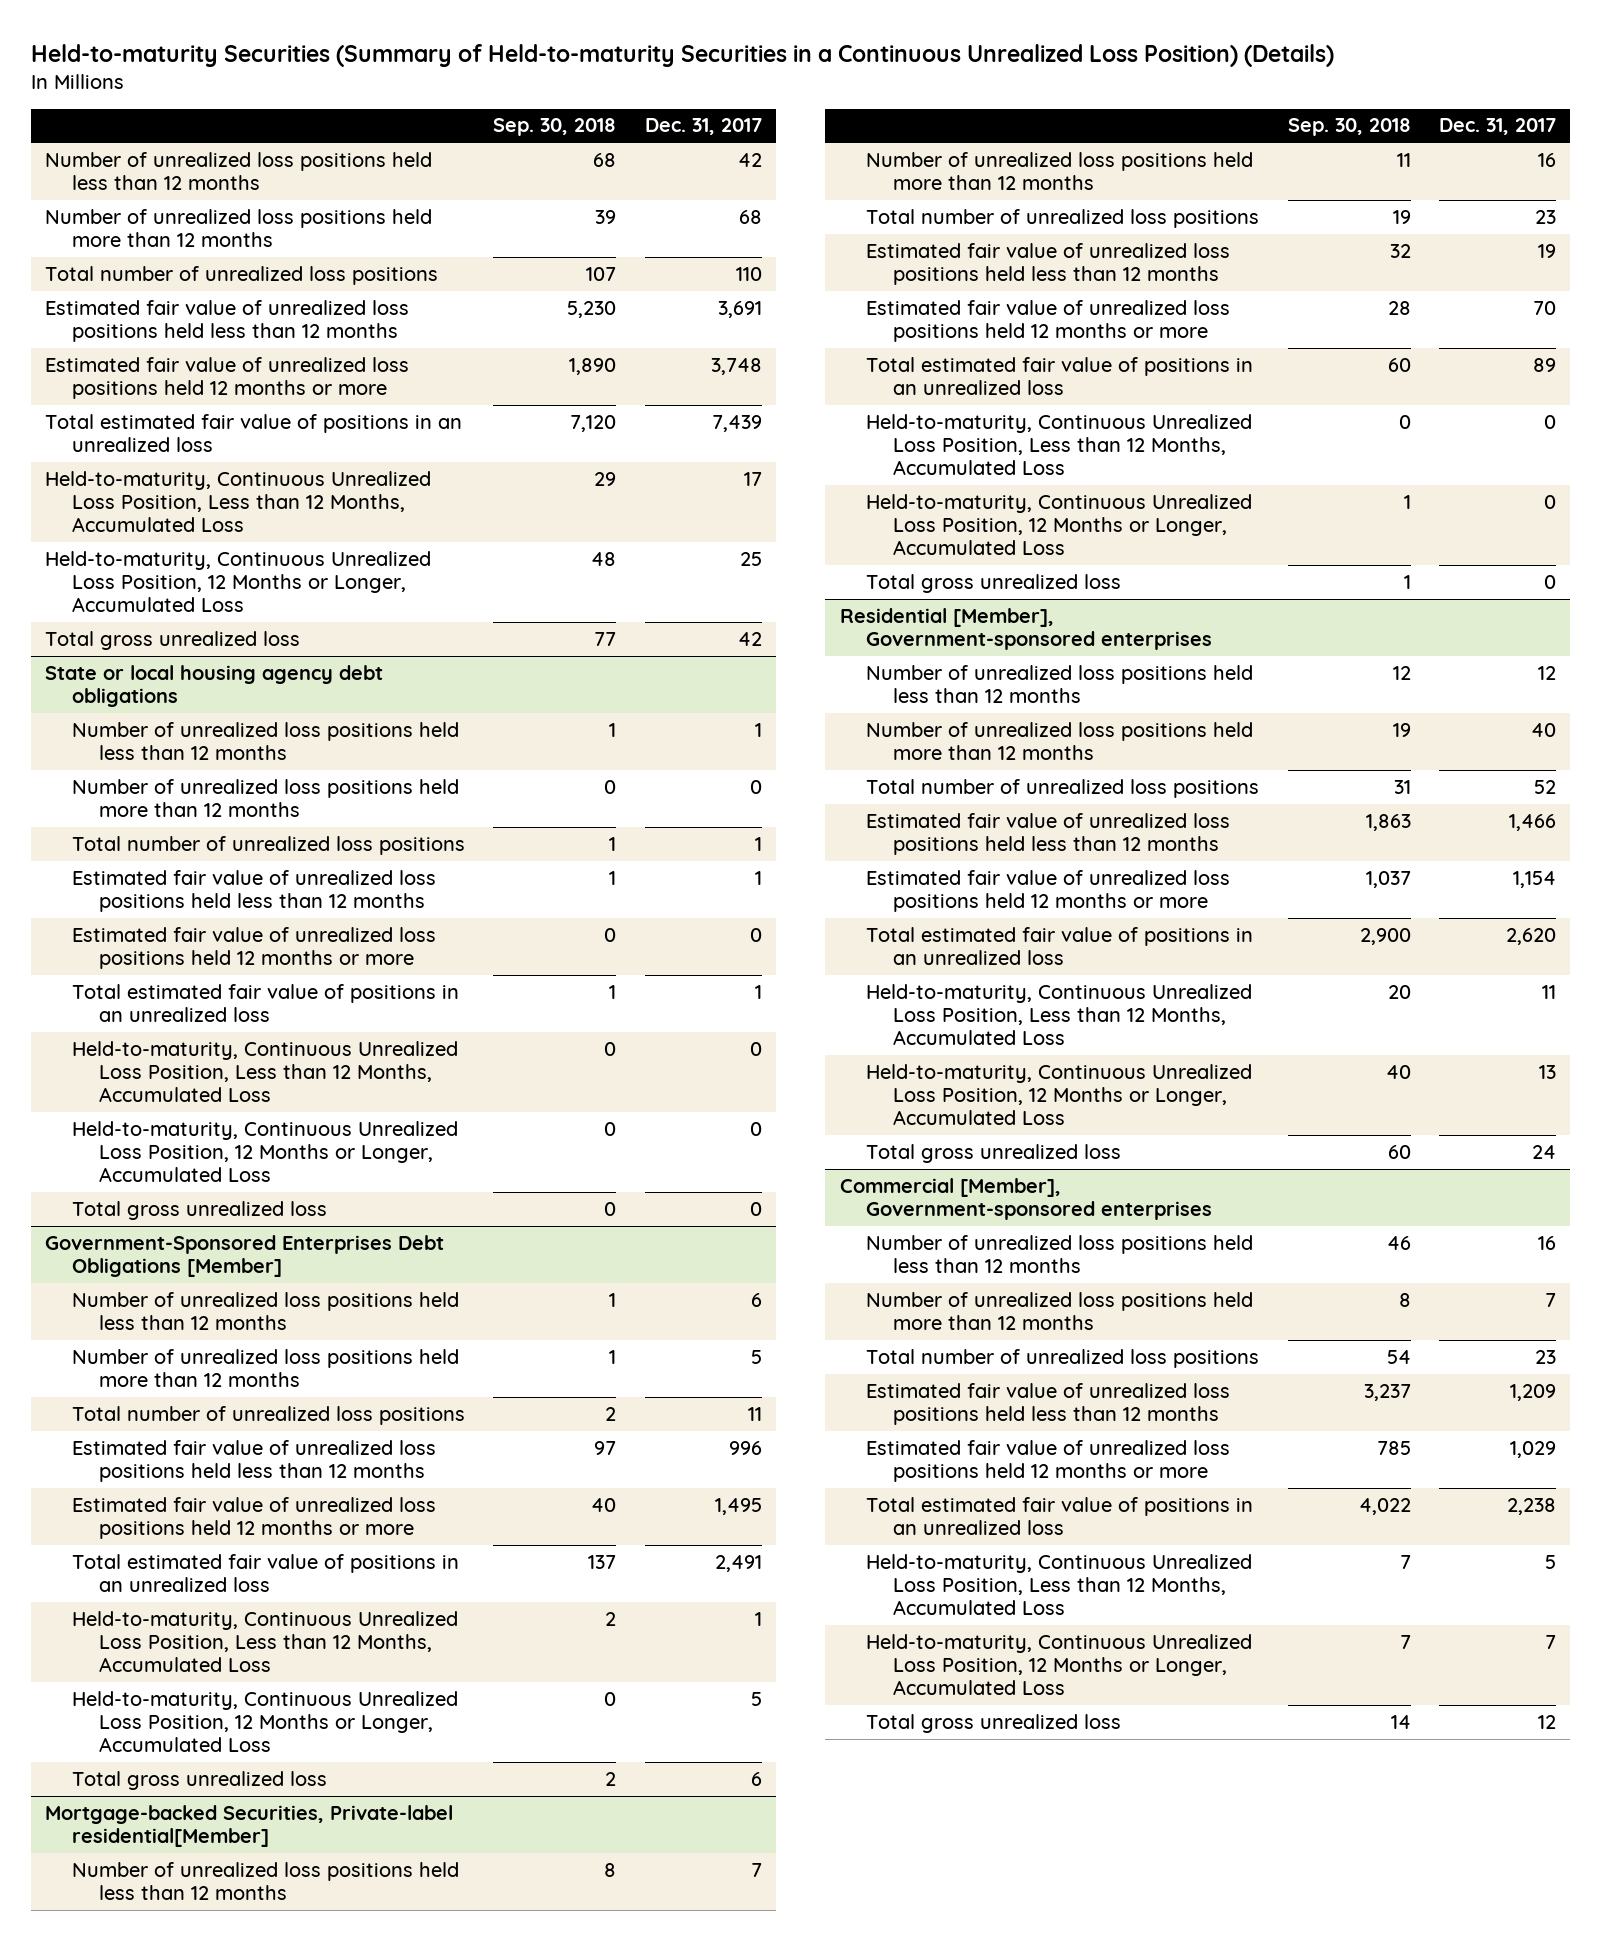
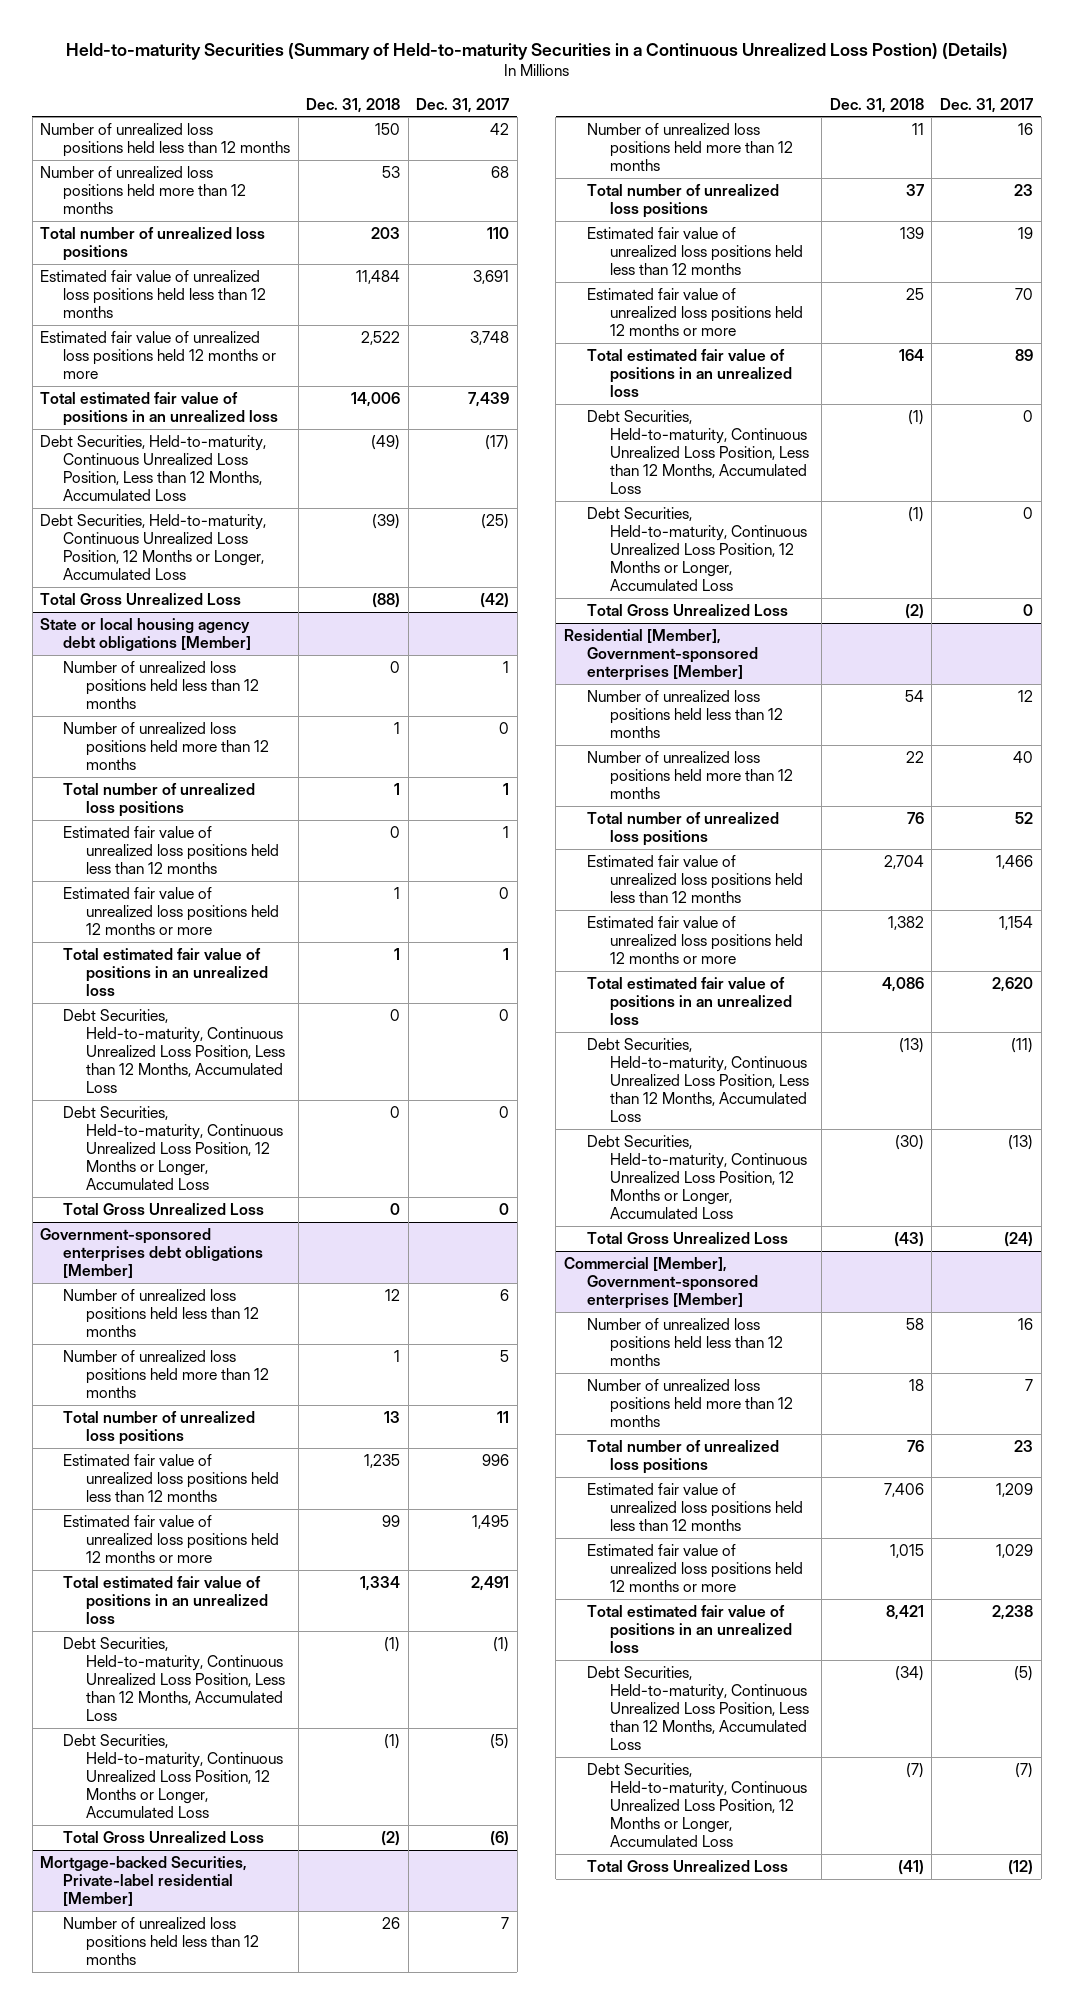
[31,43,1335,67] Held-to-maturity Securities (Summary of Held-to-maturity Securities in a Continuous Unrealized Loss Position) (Details) -> [65,42,1008,60] Held-to-maturity Securities (Summary of Held-to-maturity Securities in a Continuous Unrealized Loss Postion) (Details)
[493,118,617,137] Sep. 30, 2018 -> none
none -> [306,97,401,113] Dec. 31, 2018
[45,470,432,533] Held-to-maturity, Continuous Unrealized Loss Position, Less than 12 Months, Accumulated Loss -> [40,434,267,501] Debt Securities, Held-to-maturity, Continuous Unrealized Loss Position, Less than 12 Months, Accumulated Loss
[743,471,762,486] 17 -> [485,434,510,450] (17)
[45,550,432,613] Held-to-maturity, Continuous Unrealized Loss Position, 12 Months or Longer, Accumulated Loss -> [40,513,267,580] Debt Securities, Held-to-maturity, Continuous Unrealized Loss Position, 12 Months or Longer, Accumulated Loss
[739,551,762,566] 25 -> [481,513,510,529] (25)
[45,630,301,650] Total gross unrealized loss -> [40,592,242,605] Total Gross Unrealized Loss
[737,631,762,646] 42 -> [480,592,510,608] (42)
[45,664,384,707] State or local housing agency debt obligations -> [40,617,252,651] State or local housing agency debt obligations [Member]
[71,1040,458,1103] Held-to-maturity, Continuous Unrealized Loss Position, Less than 12 Months, Accumulated Loss -> [63,1008,285,1093] Debt Securities, Held-to-maturity, Continuous Unrealized Loss Position, Less than 12 Months, Accumulated Loss
[71,1120,458,1183] Held-to-maturity, Continuous Unrealized Loss Position, 12 Months or Longer, Accumulated Loss -> [63,1105,283,1190] Debt Securities, Held-to-maturity, Continuous Unrealized Loss Position, 12 Months or Longer, Accumulated Loss
[71,1200,327,1220] Total gross unrealized loss -> [63,1202,265,1215] Total Gross Unrealized Loss
[45,1234,445,1277] Government-Sponsored Enterprises Debt Obligations [Member] -> [40,1227,264,1278] Government-sponsored enterprises debt obligations [Member]
[71,1610,458,1673] Held-to-maturity, Continuous Unrealized Loss Position, Less than 12 Months, Accumulated Loss -> [63,1636,285,1721] Debt Securities, Held-to-maturity, Continuous Unrealized Loss Position, Less than 12 Months, Accumulated Loss
[754,1611,762,1626] 1 -> [493,1636,510,1652] (1)
[71,1690,458,1753] Held-to-maturity, Continuous Unrealized Loss Position, 12 Months or Longer, Accumulated Loss -> [63,1733,283,1818] Debt Securities, Held-to-maturity, Continuous Unrealized Loss Position, 12 Months or Longer, Accumulated Loss
[750,1691,762,1706] 5 -> [490,1733,510,1749] (5)
[71,1770,327,1790] Total gross unrealized loss -> [63,1830,265,1843] Total Gross Unrealized Loss
[750,1771,762,1786] 6 -> [490,1830,510,1846] (6)
[45,1804,454,1847] Mortgage-backed Securities, Private-label residential[Member] -> [40,1855,248,1906] Mortgage-backed Securities, Private-label residential [Member]
[866,413,1253,476] Held-to-maturity, Continuous Unrealized Loss Position, Less than 12 Months, Accumulated Loss -> [586,409,809,494] Debt Securities, Held-to-maturity, Continuous Unrealized Loss Position, Less than 12 Months, Accumulated Loss
[866,493,1253,556] Held-to-maturity, Continuous Unrealized Loss Position, 12 Months or Longer, Accumulated Loss -> [586,506,807,591] Debt Securities, Held-to-maturity, Continuous Unrealized Loss Position, 12 Months or Longer, Accumulated Loss
[866,573,1122,593] Total gross unrealized loss -> [586,603,788,616] Total Gross Unrealized Loss
[839,607,1213,650] Residential [Member], Government-sponsored enterprises -> [563,628,758,681] Residential [Member], Government-sponsored enterprises [Member]
[866,983,1253,1046] Held-to-maturity, Continuous Unrealized Loss Position, Less than 12 Months, Accumulated Loss -> [586,1037,809,1122] Debt Securities, Held-to-maturity, Continuous Unrealized Loss Position, Less than 12 Months, Accumulated Loss
[1541,984,1556,999] 11 -> [1010,1037,1033,1053] (11)
[866,1063,1253,1126] Held-to-maturity, Continuous Unrealized Loss Position, 12 Months or Longer, Accumulated Loss -> [586,1134,807,1219] Debt Securities, Held-to-maturity, Continuous Unrealized Loss Position, 12 Months or Longer, Accumulated Loss
[1538,1064,1556,1079] 13 -> [1007,1134,1033,1150] (13)
[866,1143,1122,1163] Total gross unrealized loss -> [586,1231,788,1244] Total Gross Unrealized Loss
[1531,1144,1556,1159] 24 -> [1003,1231,1033,1247] (24)
[839,1177,1213,1220] Commercial [Member], Government-sponsored enterprises -> [563,1256,758,1309] Commercial [Member], Government-sponsored enterprises [Member]
[866,1553,1253,1616] Held-to-maturity, Continuous Unrealized Loss Position, Less than 12 Months, Accumulated Loss -> [586,1665,809,1750] Debt Securities, Held-to-maturity, Continuous Unrealized Loss Position, Less than 12 Months, Accumulated Loss
[1544,1554,1556,1569] 5 -> [1013,1665,1033,1681] (5)
[866,1633,1253,1696] Held-to-maturity, Continuous Unrealized Loss Position, 12 Months or Longer, Accumulated Loss -> [586,1762,807,1847] Debt Securities, Held-to-maturity, Continuous Unrealized Loss Position, 12 Months or Longer, Accumulated Loss
[1544,1634,1556,1649] 7 -> [1014,1762,1033,1778] (7)
[866,1713,1122,1733] Total gross unrealized loss -> [586,1859,788,1872] Total Gross Unrealized Loss
[1537,1714,1556,1729] 12 -> [1007,1859,1033,1875] (12)

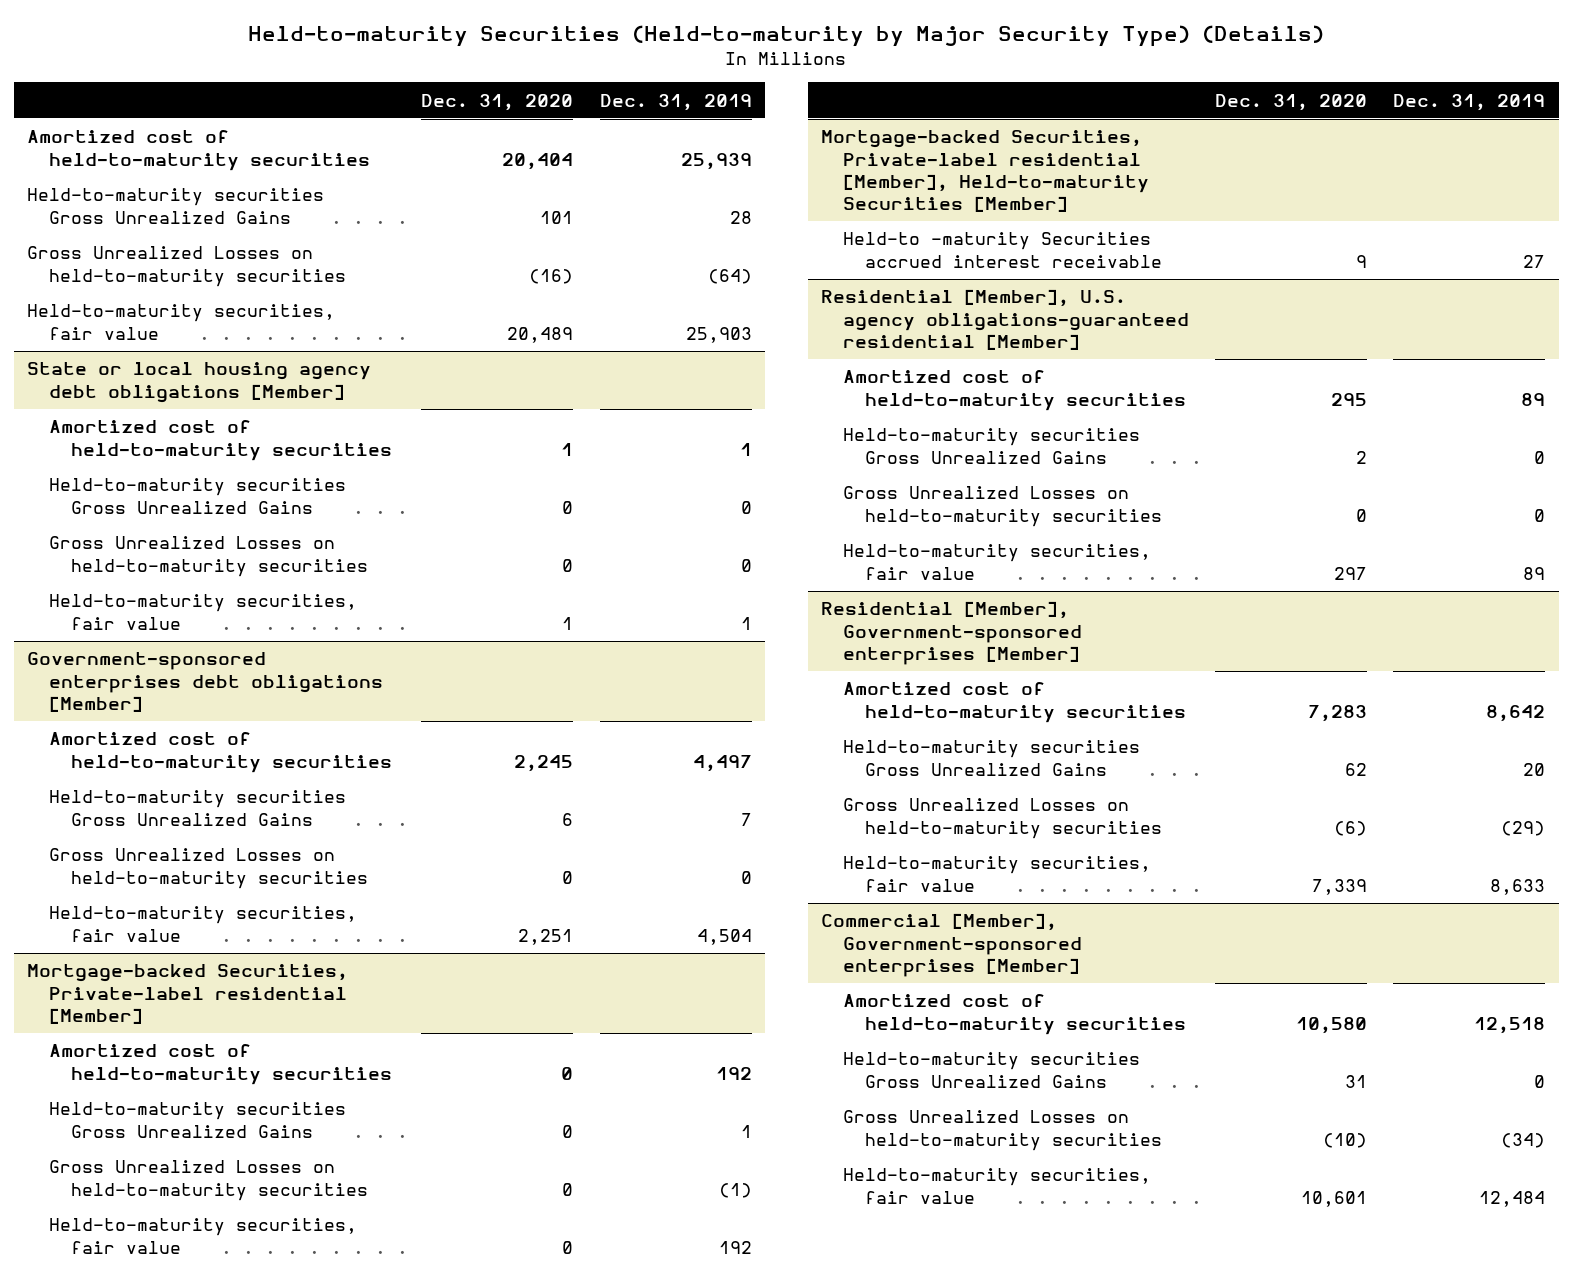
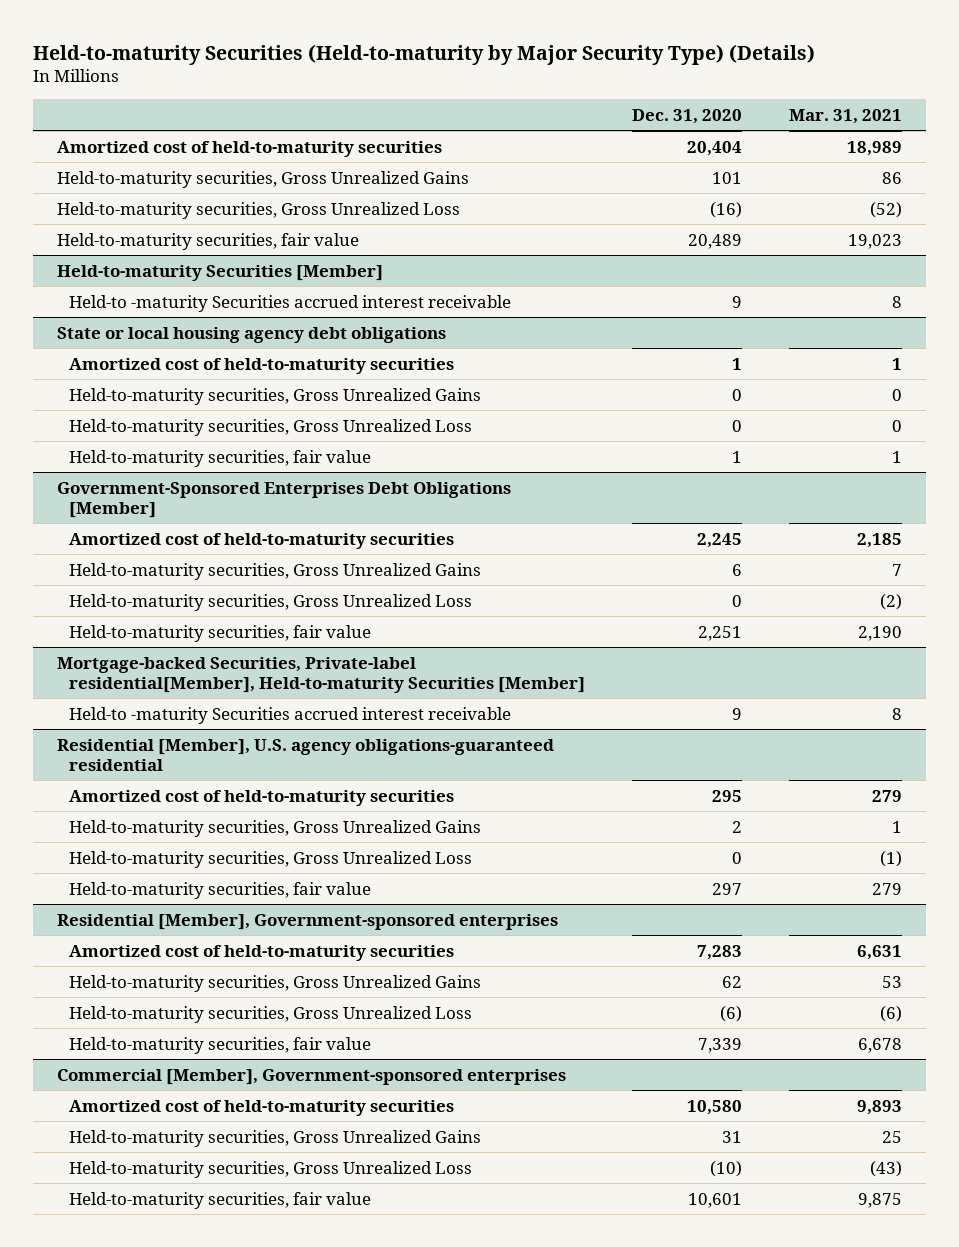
[599,93,752,111] Dec. 31, 2019 -> none
none -> [789,108,903,124] Mar. 31, 2021
[27,188,325,224] Held-to-maturity securities Gross Unrealized Gains -> [56,170,469,188] Held-to-maturity securities, Gross Unrealized Gains
[27,246,347,287] Gross Unrealized Losses on held-to-maturity securities -> [56,201,460,219] Held-to-maturity securities, Gross Unrealized Loss
none -> [56,264,383,281] Held-to-maturity Securities [Member]
none -> [69,294,512,312] Held-to -maturity Securities accrued interest receivable
[27,362,372,403] State or local housing agency debt obligations [Member] -> [56,326,446,343] State or local housing agency debt obligations
[49,478,347,514] Held-to-maturity securities Gross Unrealized Gains -> [69,387,482,405] Held-to-maturity securities, Gross Unrealized Gains
[49,536,369,577] Gross Unrealized Losses on held-to-maturity securities -> [69,418,473,436] Held-to-maturity securities, Gross Unrealized Loss
[27,652,384,712] Government-sponsored enterprises debt obligations [Member] -> [56,481,511,519] Government-Sponsored Enterprises Debt Obligations [Member]
[49,790,347,826] Held-to-maturity securities Gross Unrealized Gains -> [69,562,482,580] Held-to-maturity securities, Gross Unrealized Gains
[49,848,369,889] Gross Unrealized Losses on held-to-maturity securities -> [69,593,473,611] Held-to-maturity securities, Gross Unrealized Loss
[27,964,349,1024] Mortgage-backed Securities, Private-label residential [Member] -> none
[49,1044,393,1085] Amortized cost of held-to-maturity securities -> none
[49,1102,347,1138] Held-to-maturity securities Gross Unrealized Gains -> none
[49,1160,369,1201] Gross Unrealized Losses on held-to-maturity securities -> none
[49,1218,358,1254] Held-to-maturity securities, fair value -> none
[821,130,1150,213] Mortgage-backed Securities, Private-label residential [Member], Held-to-maturity Securities [Member] -> [56,656,586,694] Mortgage-backed Securities, Private-label residential[Member], Held-to-maturity Securities [Member]
[821,289,1190,350] Residential [Member], U.S. agency obligations-guaranteed residential [Member] -> [56,738,554,772] Residential [Member], U.S. agency obligations-guaranteed residential
[843,428,1141,464] Held-to-maturity securities Gross Unrealized Gains -> [69,819,482,837] Held-to-maturity securities, Gross Unrealized Gains
[843,486,1163,527] Gross Unrealized Losses on held-to-maturity securities -> [69,850,473,868] Held-to-maturity securities, Gross Unrealized Loss
[821,601,1083,665] Residential [Member], Government-sponsored enterprises [Member] -> [56,913,558,930] Residential [Member], Government-sponsored enterprises
[843,740,1141,776] Held-to-maturity securities Gross Unrealized Gains -> [69,974,482,992] Held-to-maturity securities, Gross Unrealized Gains
[843,798,1163,839] Gross Unrealized Losses on held-to-maturity securities -> [69,1005,473,1023] Held-to-maturity securities, Gross Unrealized Loss
[821,913,1083,977] Commercial [Member], Government-sponsored enterprises [Member] -> [56,1068,566,1085] Commercial [Member], Government-sponsored enterprises
[843,1052,1141,1088] Held-to-maturity securities Gross Unrealized Gains -> [69,1129,482,1147] Held-to-maturity securities, Gross Unrealized Gains
[843,1110,1163,1151] Gross Unrealized Losses on held-to-maturity securities -> [69,1160,473,1178] Held-to-maturity securities, Gross Unrealized Loss

